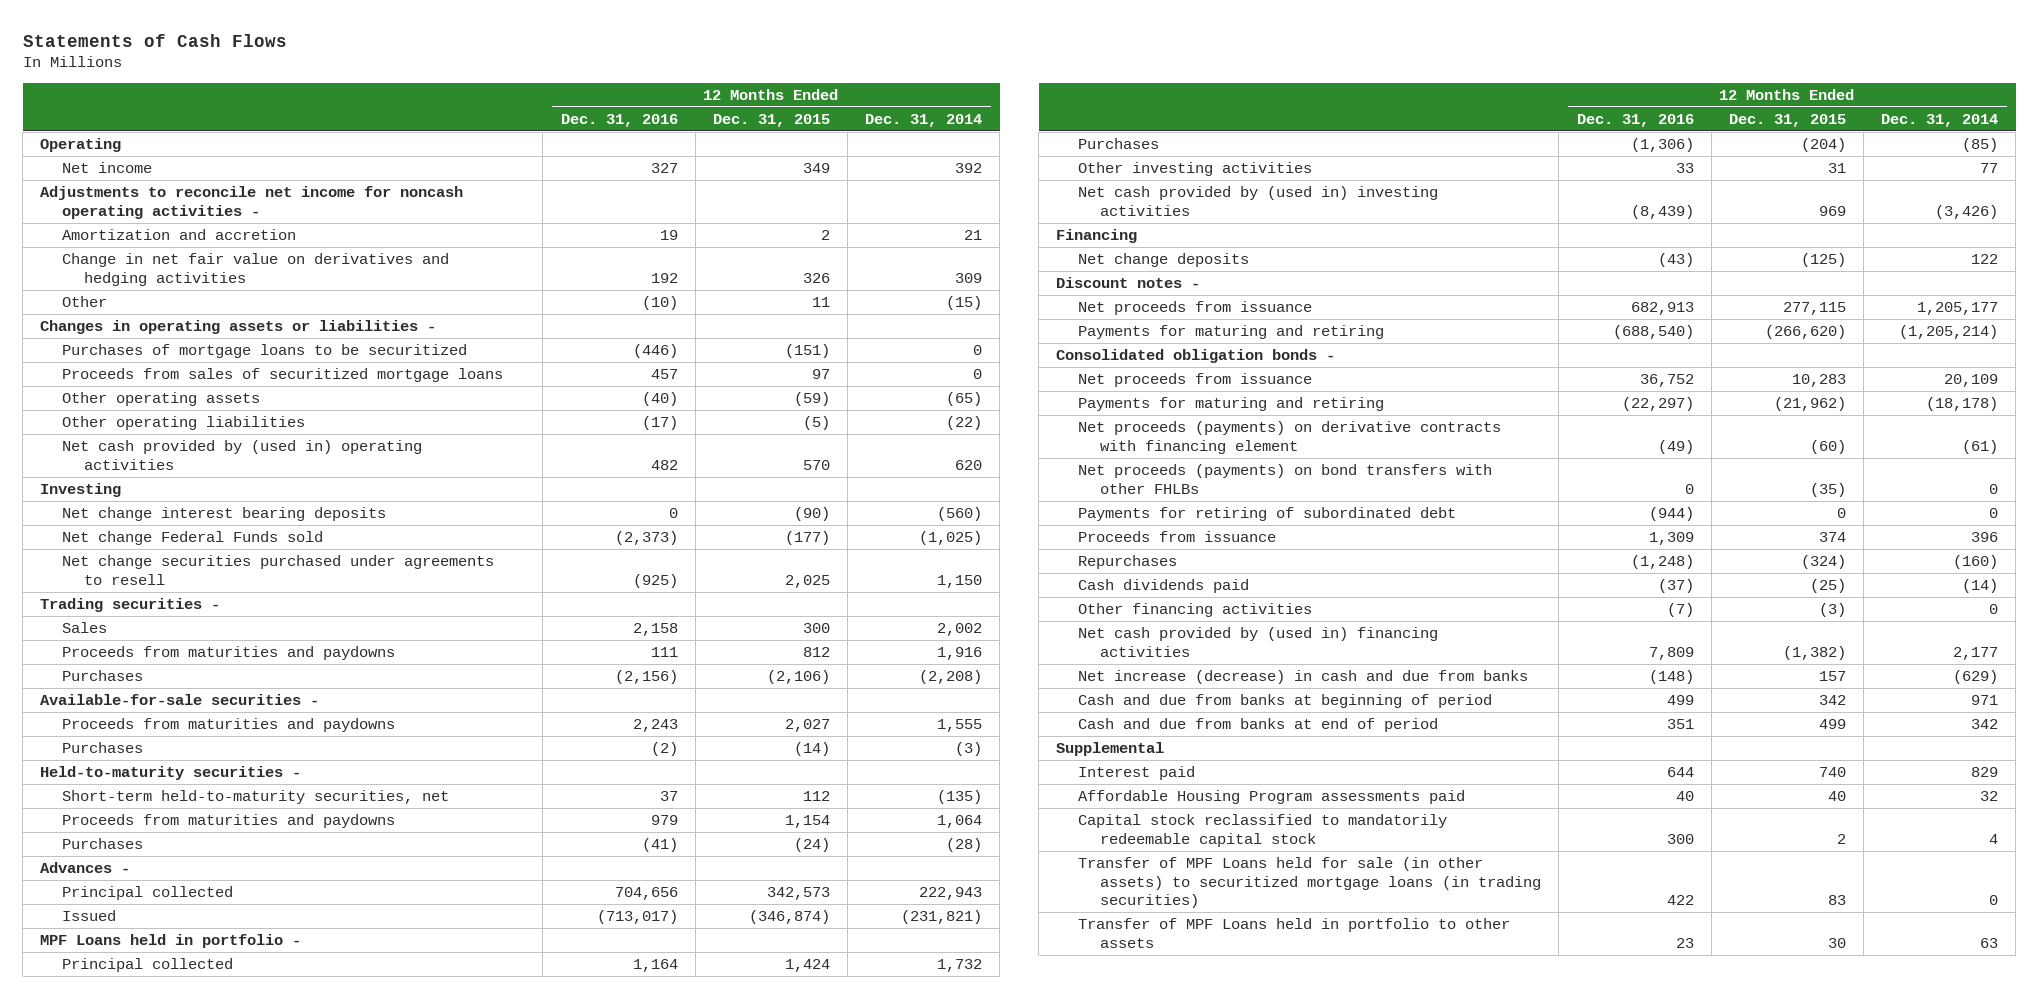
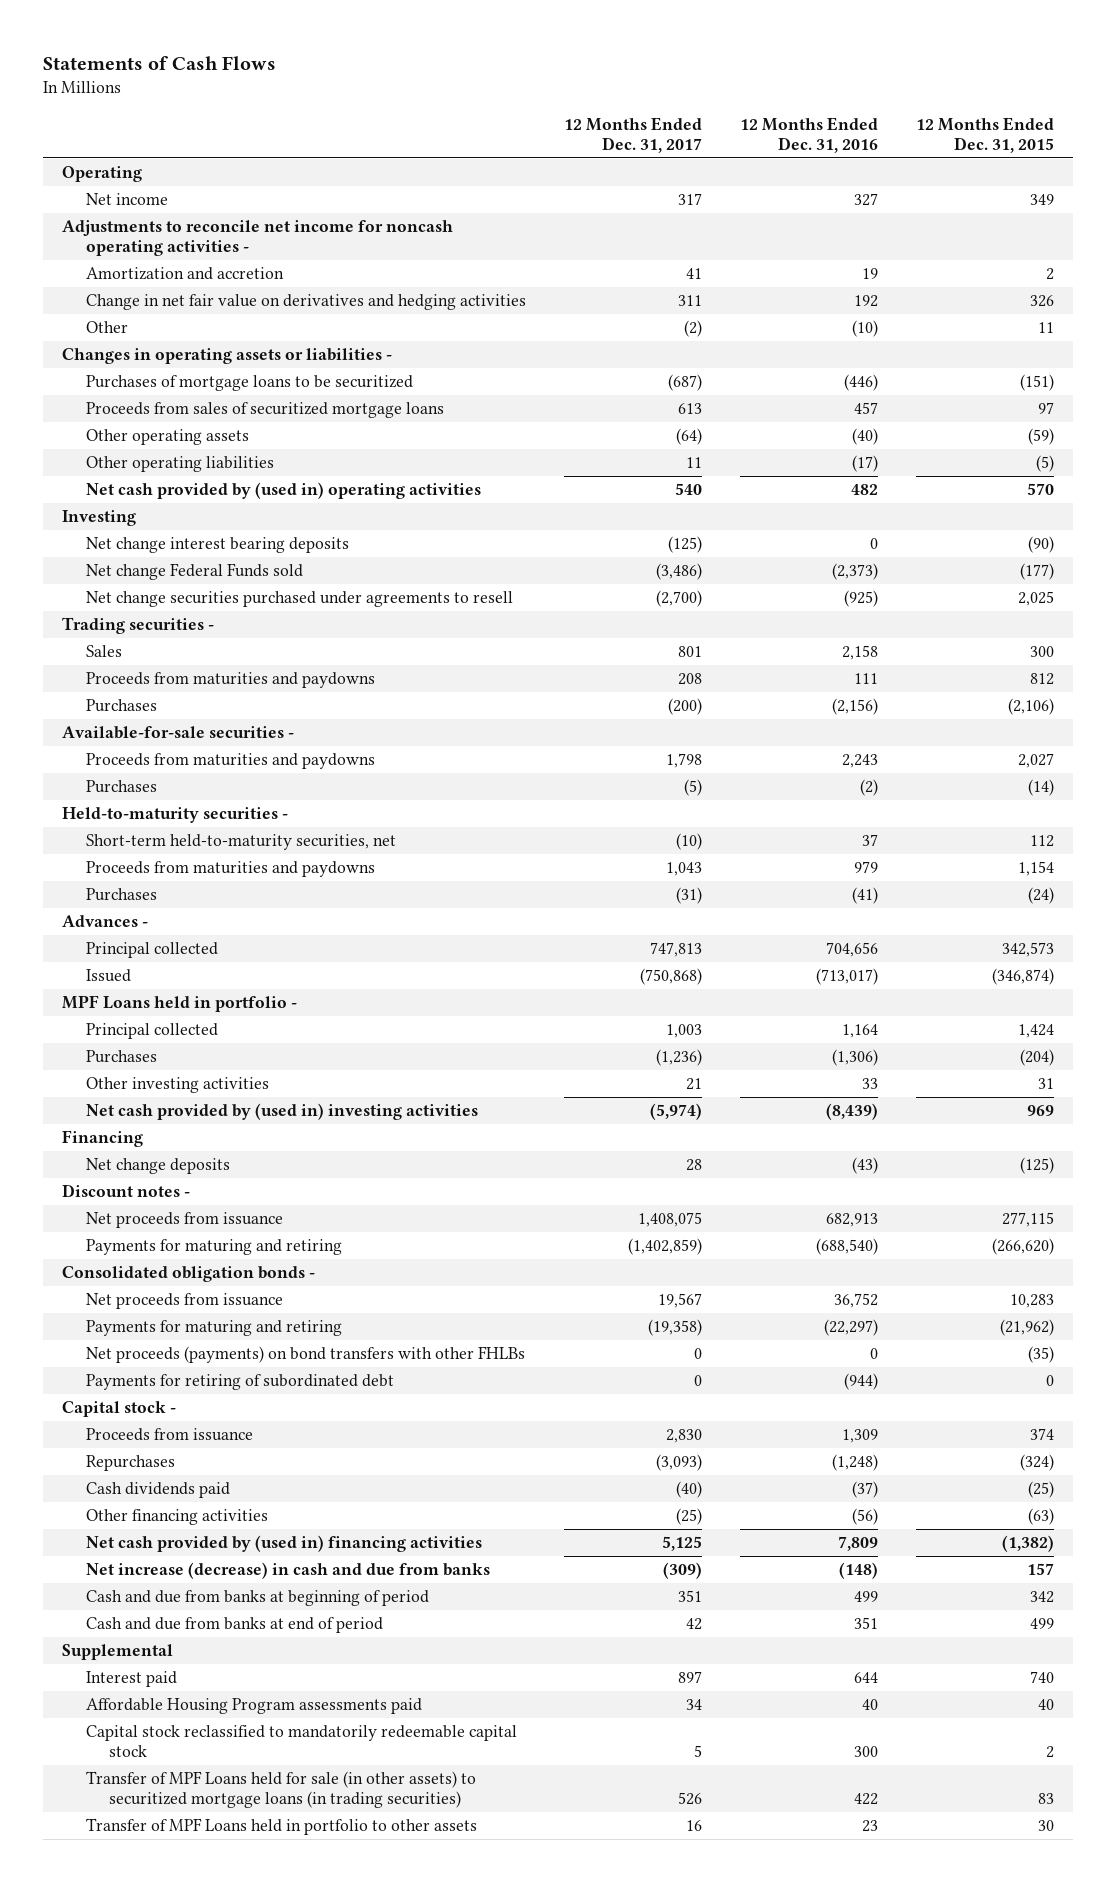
[865,113,983,127] Dec. 31, 2014 -> none
none -> [563,116,702,153] 12 Months Ended Dec. 31, 2017
[1078,421,1502,454] Net proceeds (payments) on derivative contracts with financing element -> none
none -> [61,1401,176,1418] Capital stock -
[1666,603,1694,618] (7) -> [851,1508,878,1526] (56)
[1818,603,1846,618] (3) -> [1027,1508,1054,1526] (63)

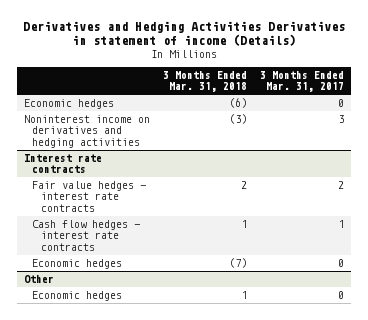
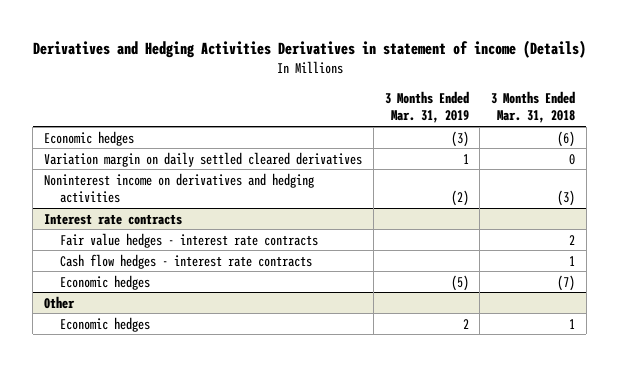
[260,71,345,93] 3 Months Ended Mar. 31, 2017 -> none
none -> [384,90,469,124] 3 Months Ended Mar. 31, 2019
none -> [44,151,363,167] Variation margin on daily settled cleared derivatives

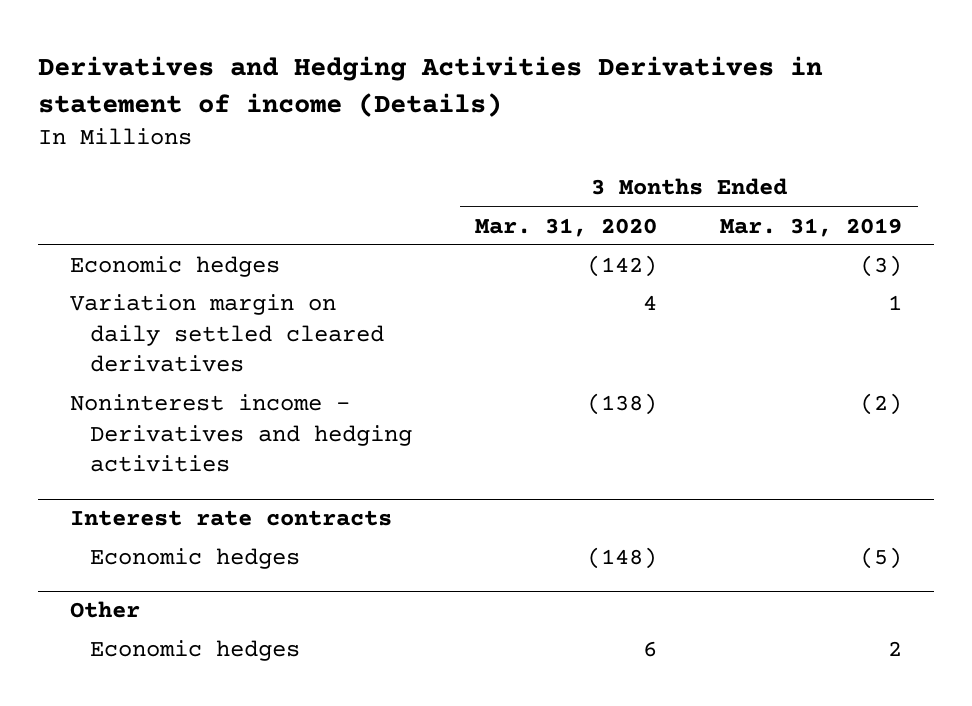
[491,90,576,124] 3 Months Ended Mar. 31, 2018 -> none
none -> [475,217,658,237] Mar. 31, 2020
[44,172,315,204] Noninterest income on derivatives and hedging activities -> [69,394,413,473] Noninterest income - Derivatives and hedging activities
[60,232,319,248] Fair value hedges - interest rate contracts -> none
[60,253,313,269] Cash flow hedges - interest rate contracts -> none

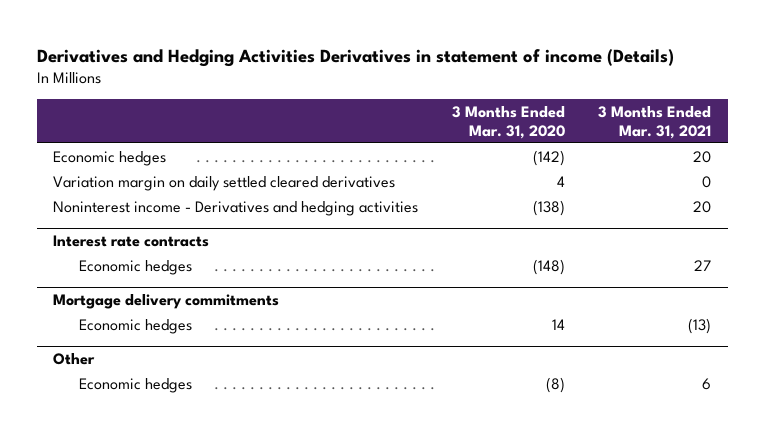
[720,217,903,237] Mar. 31, 2019 -> none
none -> [598,105,712,139] 3 Months Ended Mar. 31, 2021
none -> [53,294,280,310] Mortgage delivery commitments
none -> [78,318,192,334] Economic hedges
[643,641,658,658] 6 -> [545,376,565,393] (8)

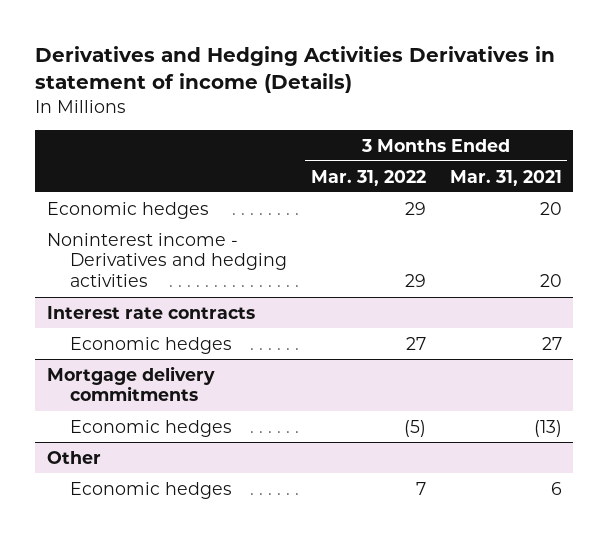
[451,105,565,139] 3 Months Ended Mar. 31, 2020 -> none
none -> [310,169,426,186] Mar. 31, 2022
[53,175,396,191] Variation margin on daily settled cleared derivatives -> none

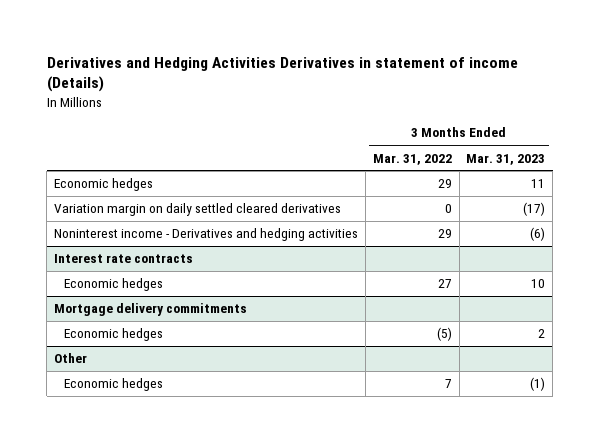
[449,169,562,186] Mar. 31, 2021 -> none
none -> [466,153,546,165] Mar. 31, 2023
none -> [54,203,342,217] Variation margin on daily settled cleared derivatives

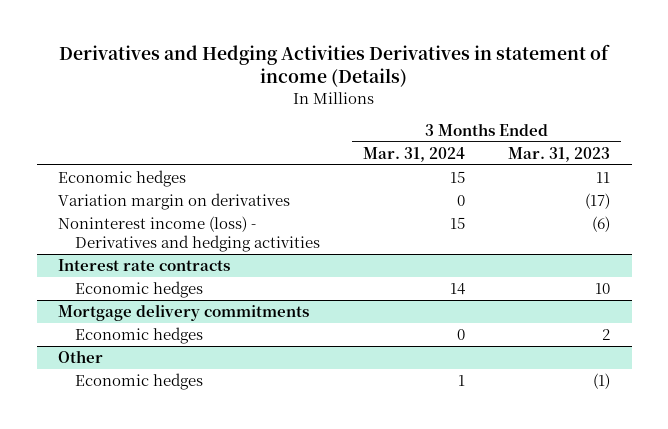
[372,153,452,165] Mar. 31, 2022 -> none
none -> [363,146,466,162] Mar. 31, 2024
[54,203,342,217] Variation margin on daily settled cleared derivatives -> [58,193,291,211] Variation margin on derivatives
[54,228,359,242] Noninterest income - Derivatives and hedging activities -> [58,216,320,253] Noninterest income (loss) - Derivatives and hedging activities

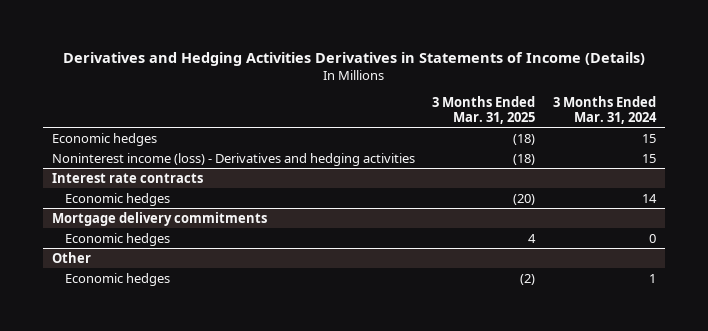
[59,44,611,88] Derivatives and Hedging Activities Derivatives in statement of income (Details) -> [62,51,645,66] Derivatives and Hedging Activities Derivatives in Statements of Income (Details)
[508,146,611,162] Mar. 31, 2023 -> none
none -> [432,96,536,125] 3 Months Ended Mar. 31, 2025
[58,193,291,211] Variation margin on derivatives -> none

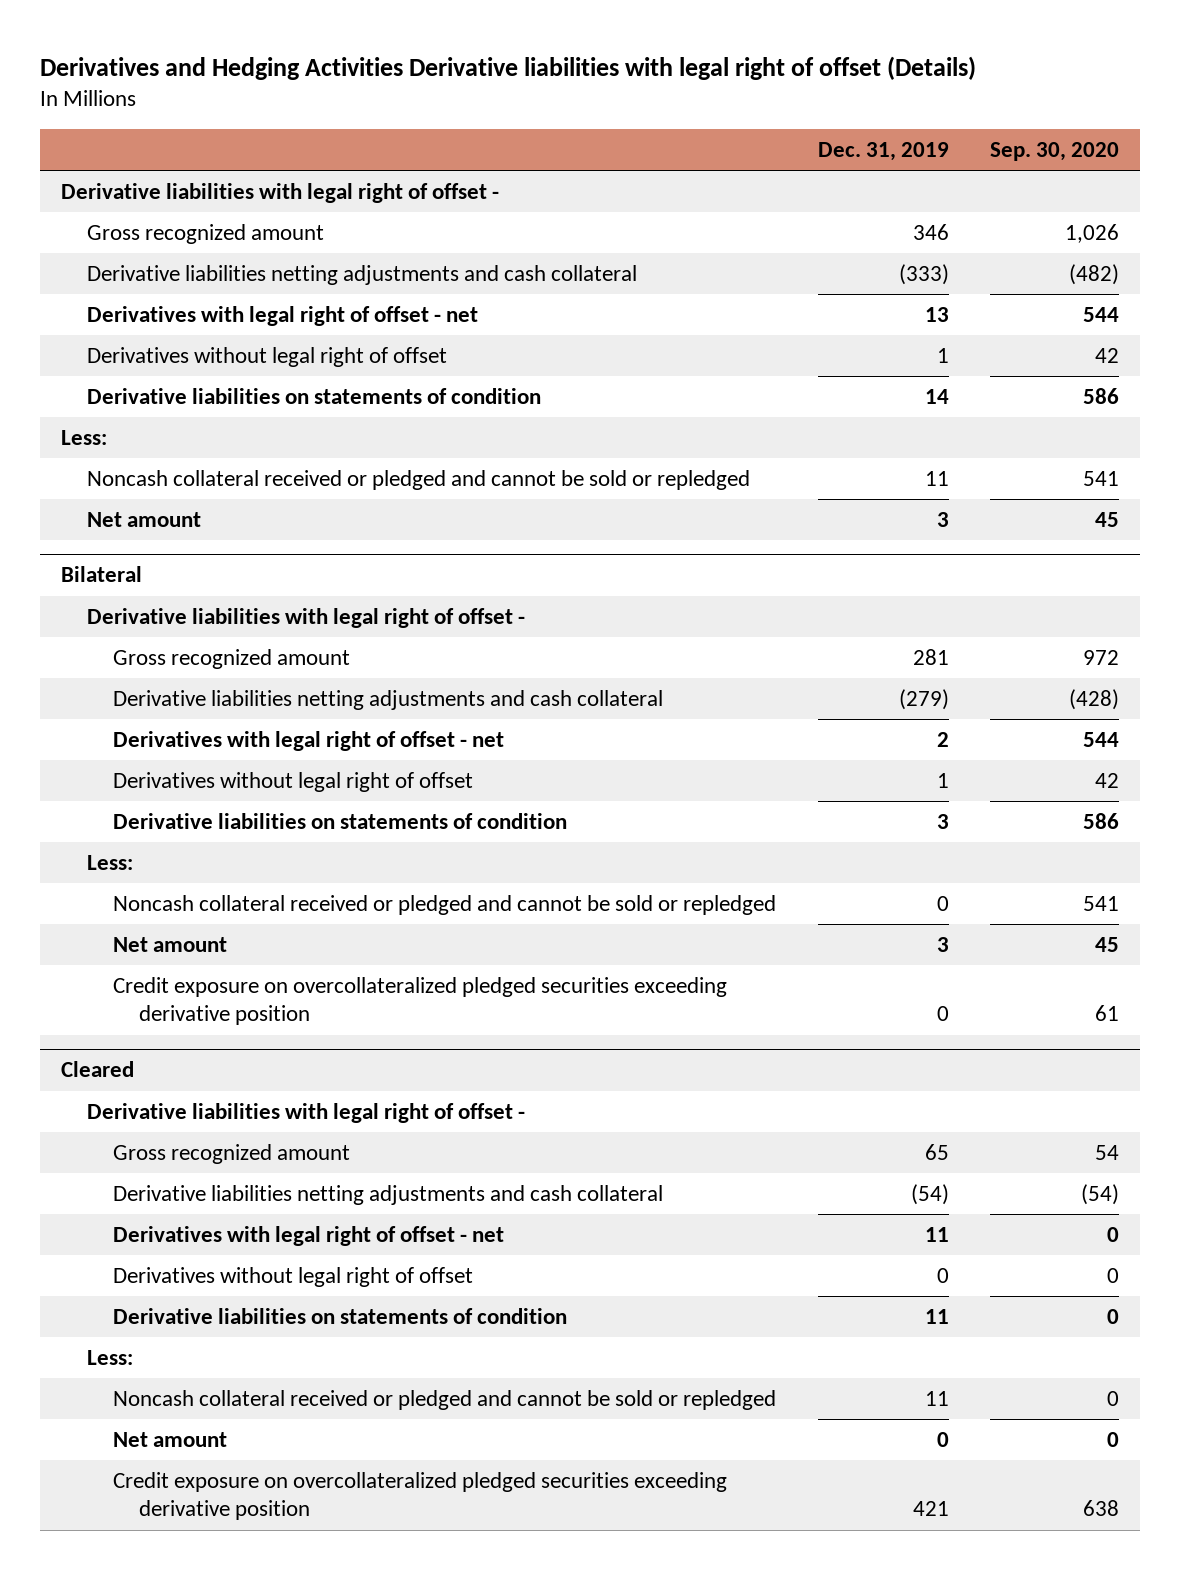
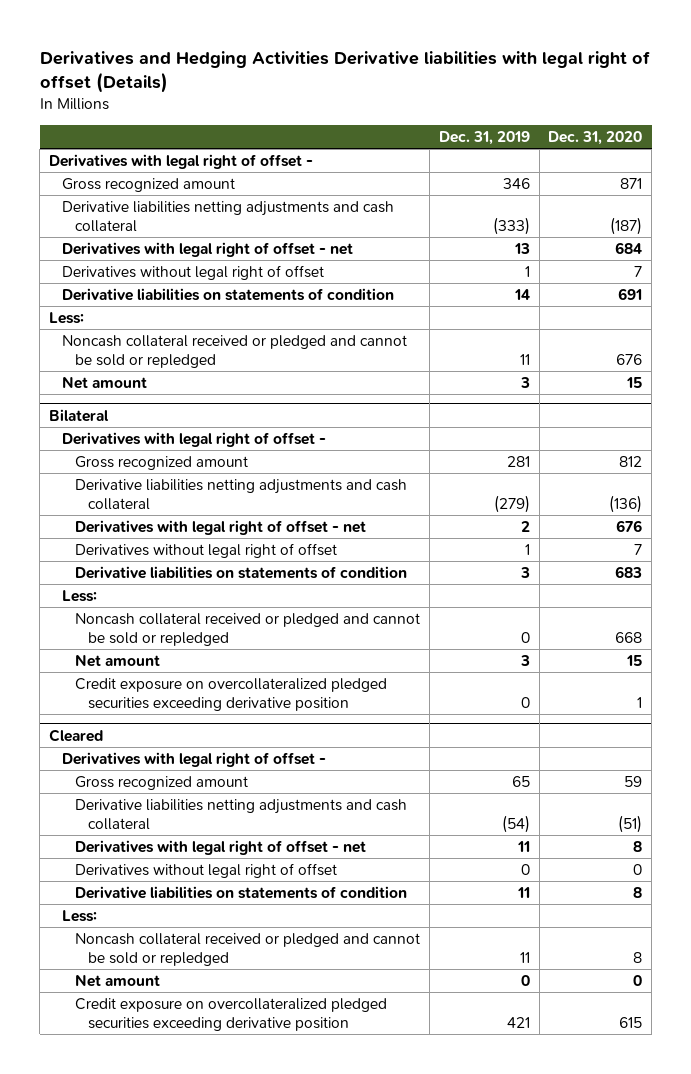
[989,141,1119,161] Sep. 30, 2020 -> none
none -> [548,130,643,145] Dec. 31, 2020
[60,183,499,204] Derivative liabilities with legal right of offset - -> [49,153,314,169] Derivatives with legal right of offset -
[87,608,526,629] Derivative liabilities with legal right of offset - -> [62,431,327,447] Derivatives with legal right of offset -
[87,1103,526,1124] Derivative liabilities with legal right of offset - -> [62,751,327,767] Derivatives with legal right of offset -

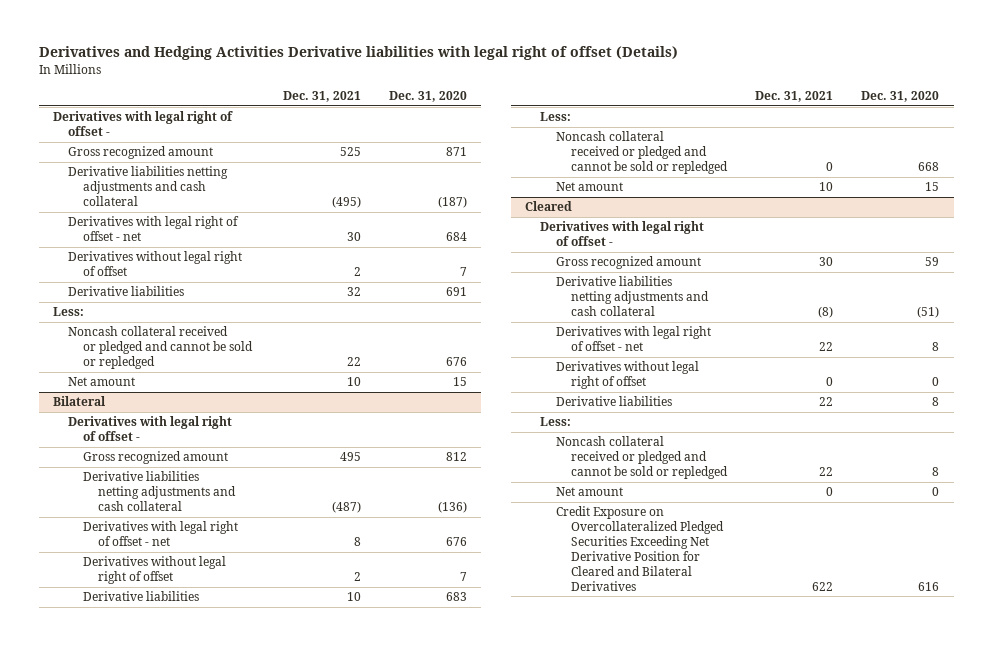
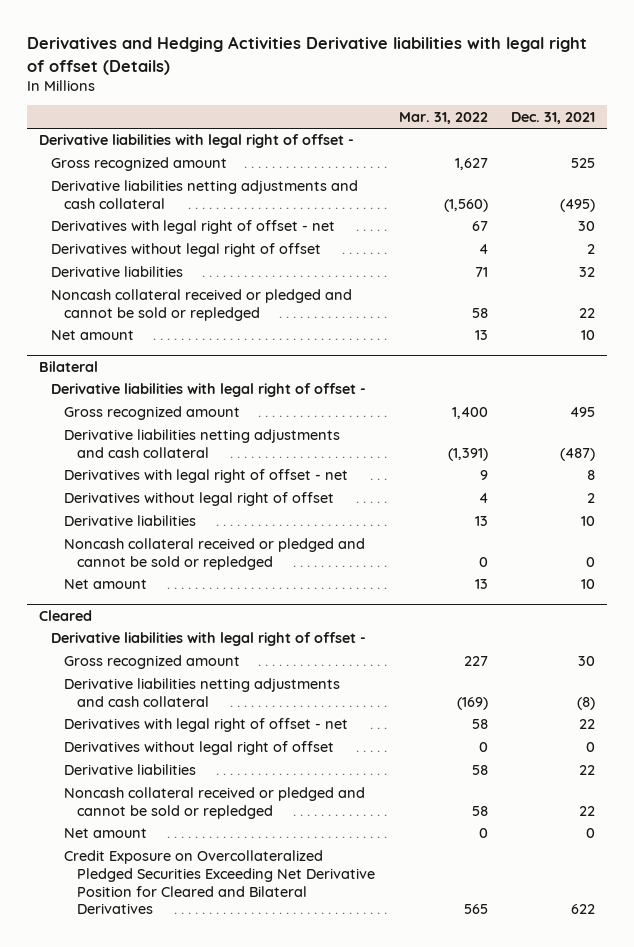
[388,90,467,102] Dec. 31, 2020 -> none
none -> [398,111,488,124] Mar. 31, 2022
[52,111,233,137] Derivatives with legal right of offset - -> [38,134,354,149] Derivative liabilities with legal right of offset -
[52,307,84,317] Less: -> none
[68,416,233,442] Derivatives with legal right of offset - -> [51,383,367,398] Derivative liabilities with legal right of offset -
[540,112,572,122] Less: -> none
[540,221,705,247] Derivatives with legal right of offset - -> [51,632,367,647] Derivative liabilities with legal right of offset -
[540,417,572,427] Less: -> none

